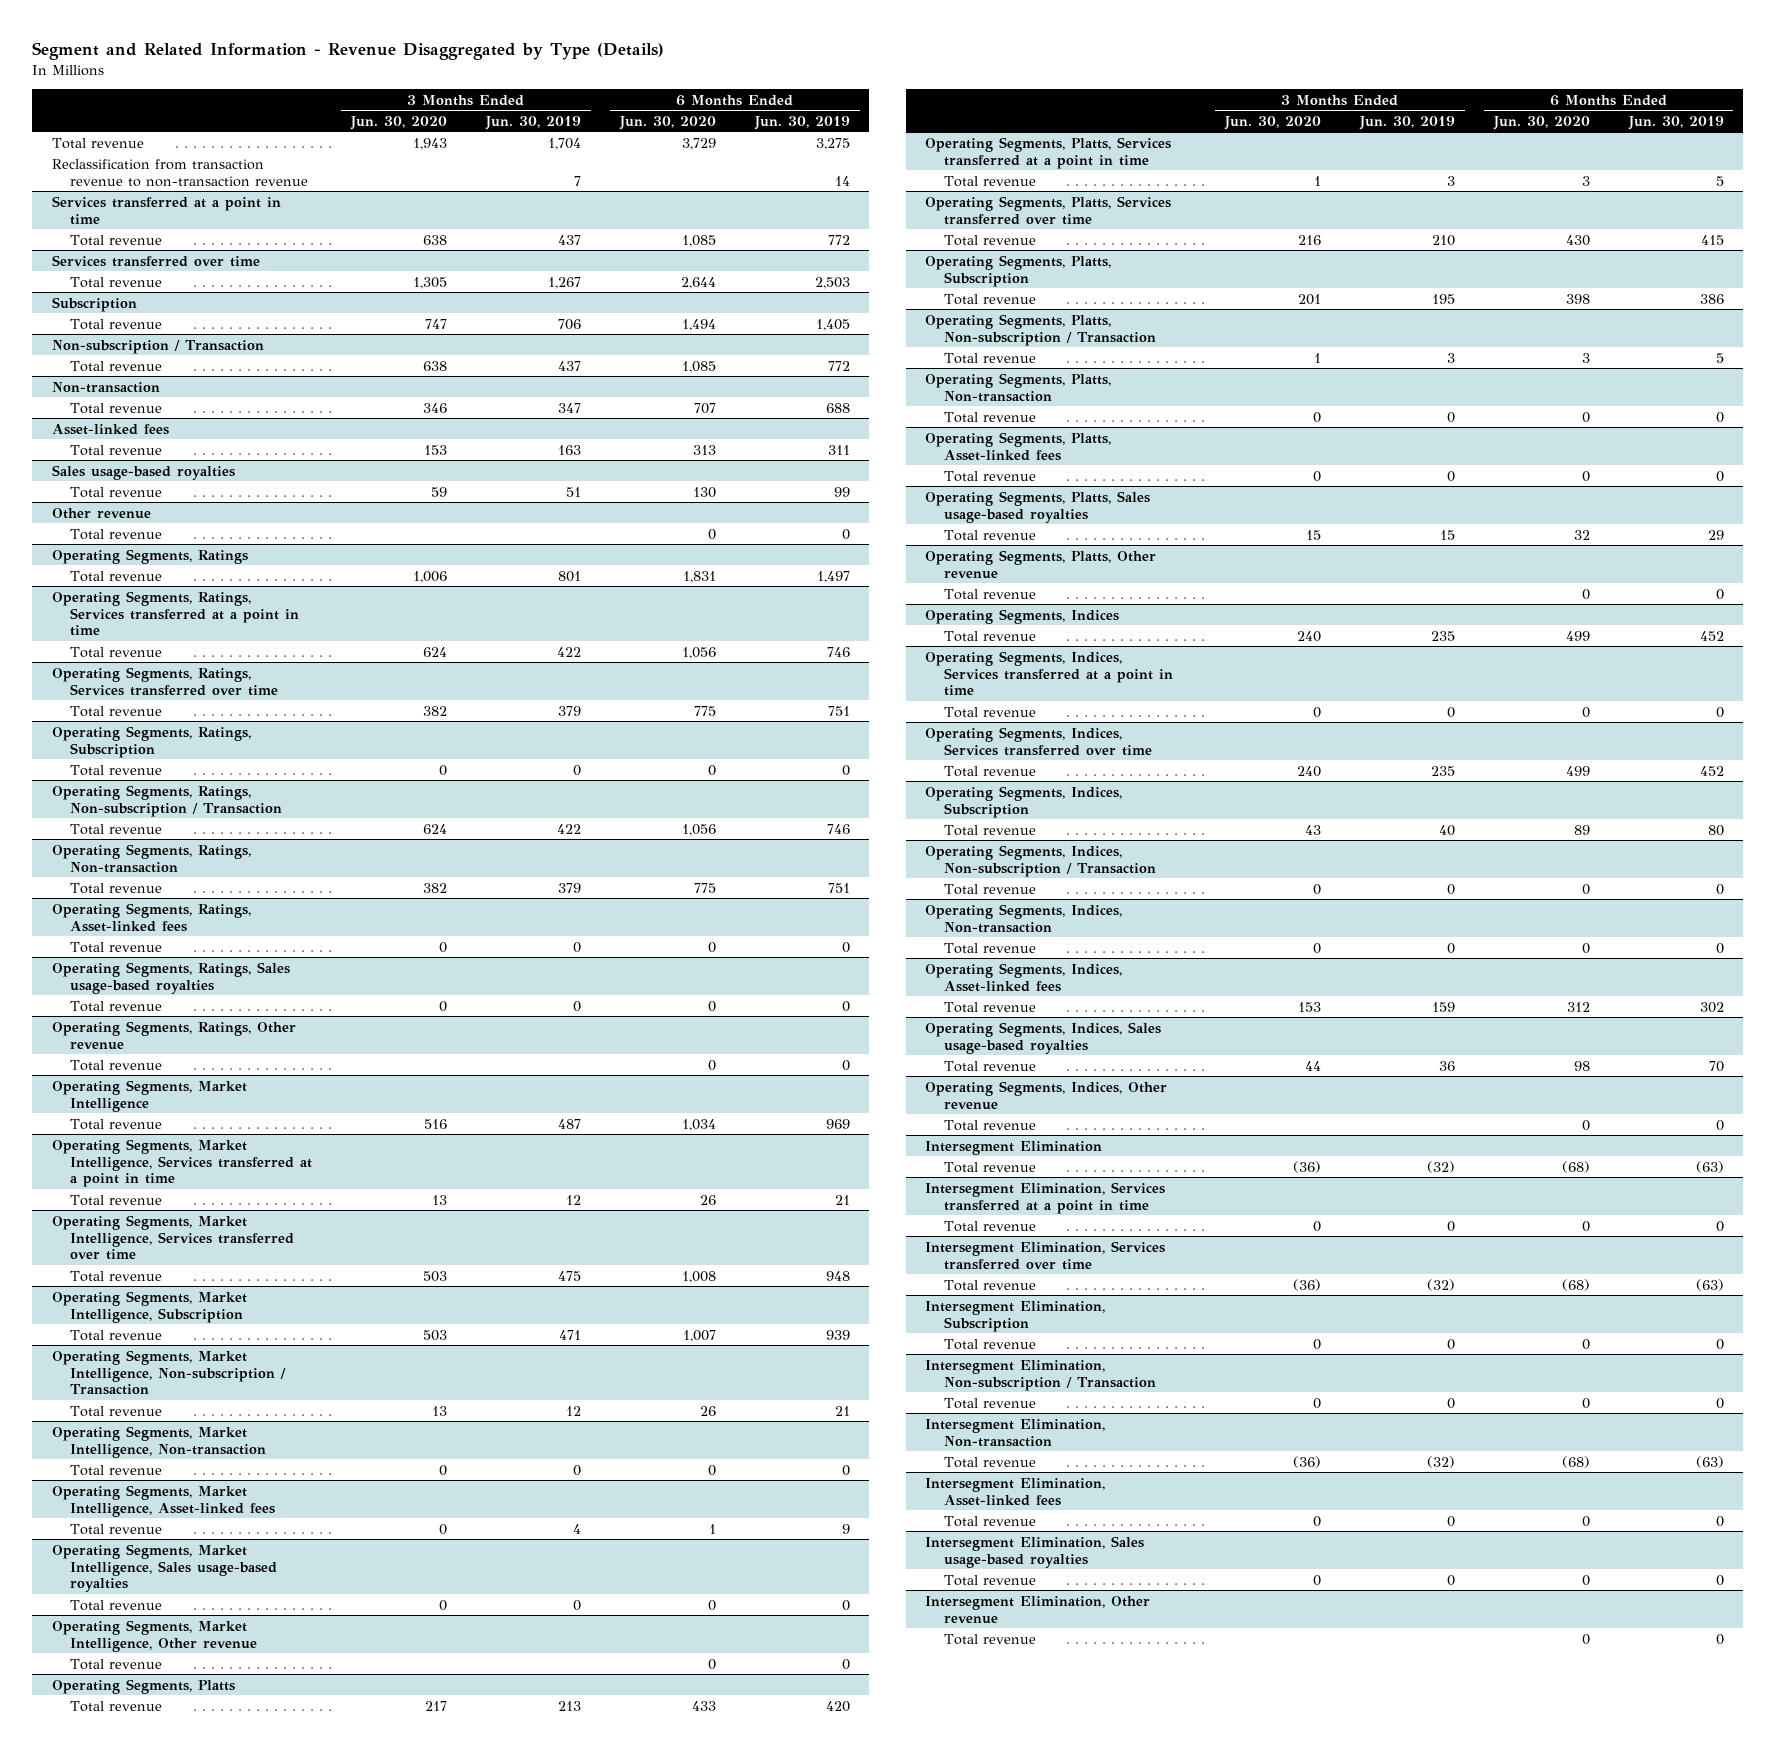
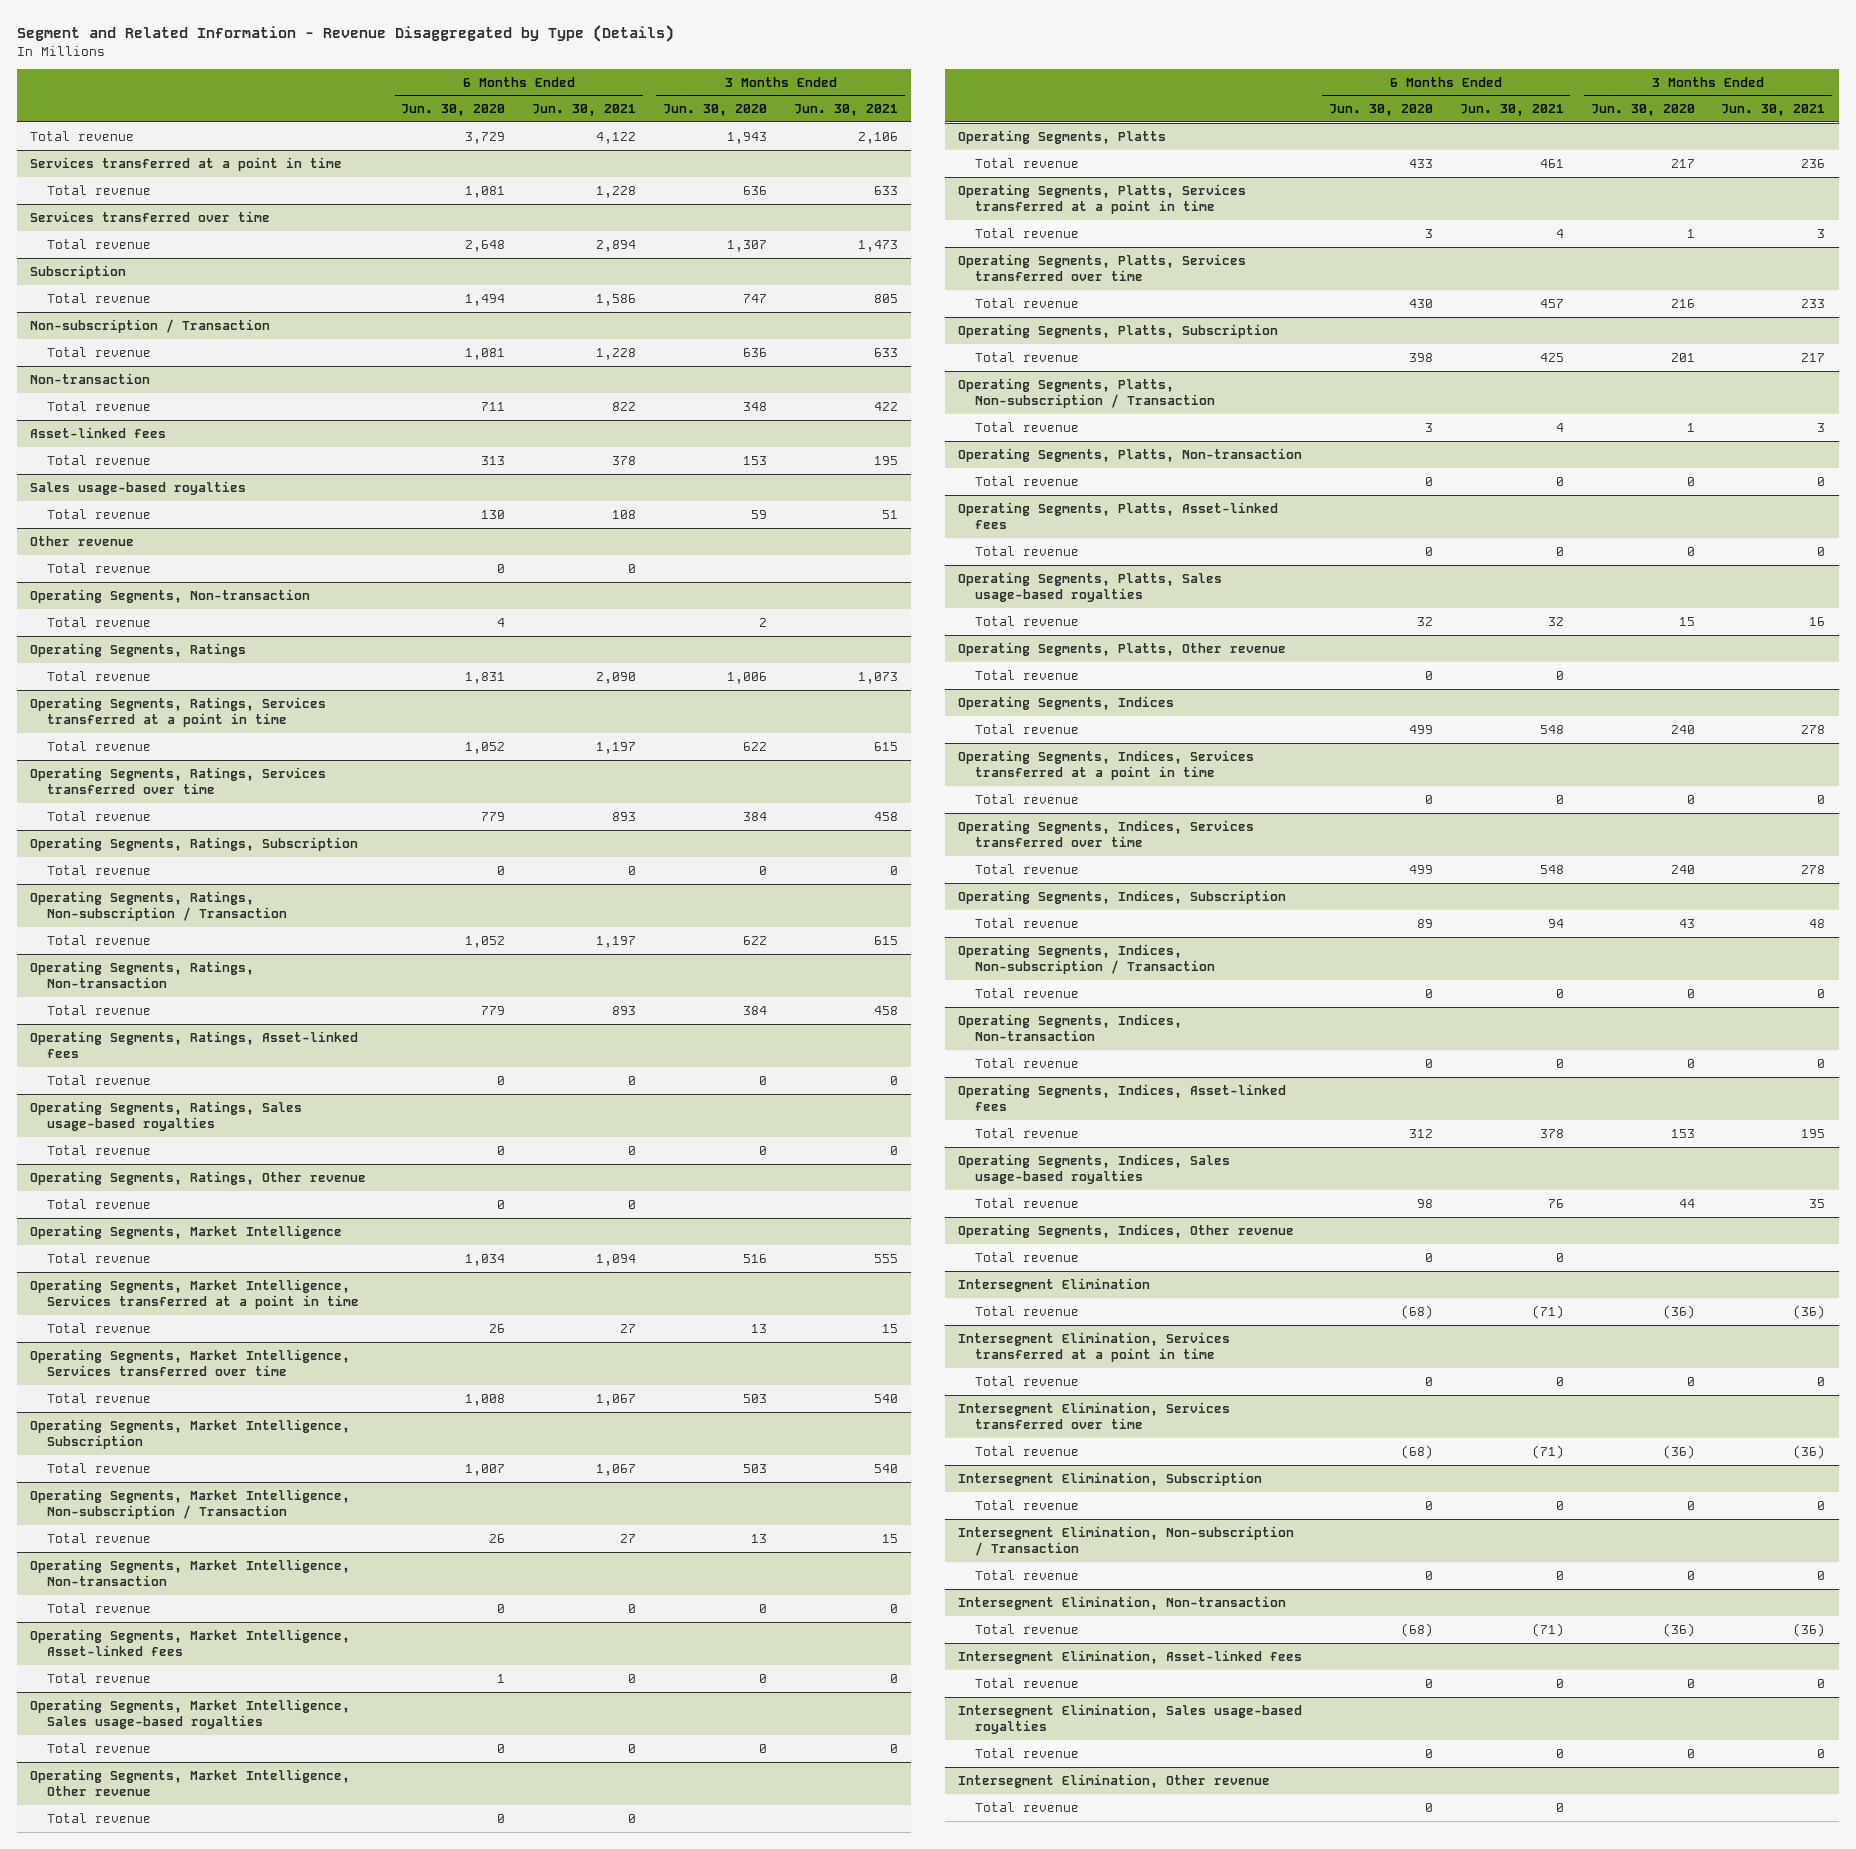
[485,115,582,130] Jun. 30, 2019 -> none
[753,115,850,130] Jun. 30, 2019 -> none
none -> [532,104,637,117] Jun. 30, 2021
none -> [793,104,898,117] Jun. 30, 2021
[51,158,309,187] Reclassification from transaction revenue to non-transaction revenue -> none
[423,234,448,245] 638 -> [743,185,768,195] 636
[682,234,717,247] 1,085 -> [465,185,506,198] 1,081
[413,276,448,289] 1,305 -> [727,239,768,252] 1,307
[681,276,717,289] 2,644 -> [465,239,506,252] 2,648
[423,360,448,371] 638 -> [743,347,768,357] 636
[682,360,717,373] 1,085 -> [465,347,506,360] 1,081
[423,402,448,413] 346 -> [743,401,768,411] 348
[694,402,717,414] 707 -> [481,401,506,411] 711
none -> [30,588,311,603] Operating Segments, Non-transaction
none -> [47,616,152,627] Total revenue
[423,646,448,657] 624 -> [743,741,768,751] 622
[682,646,717,659] 1,056 -> [465,741,506,754] 1,052
[423,705,448,716] 382 -> [743,811,768,821] 384
[694,705,717,716] 775 -> [481,811,506,821] 779
[423,823,448,834] 624 -> [743,935,768,945] 622
[682,823,717,836] 1,056 -> [465,935,506,948] 1,052
[423,882,448,893] 382 -> [743,1005,768,1015] 384
[694,882,717,893] 775 -> [481,1005,506,1015] 779

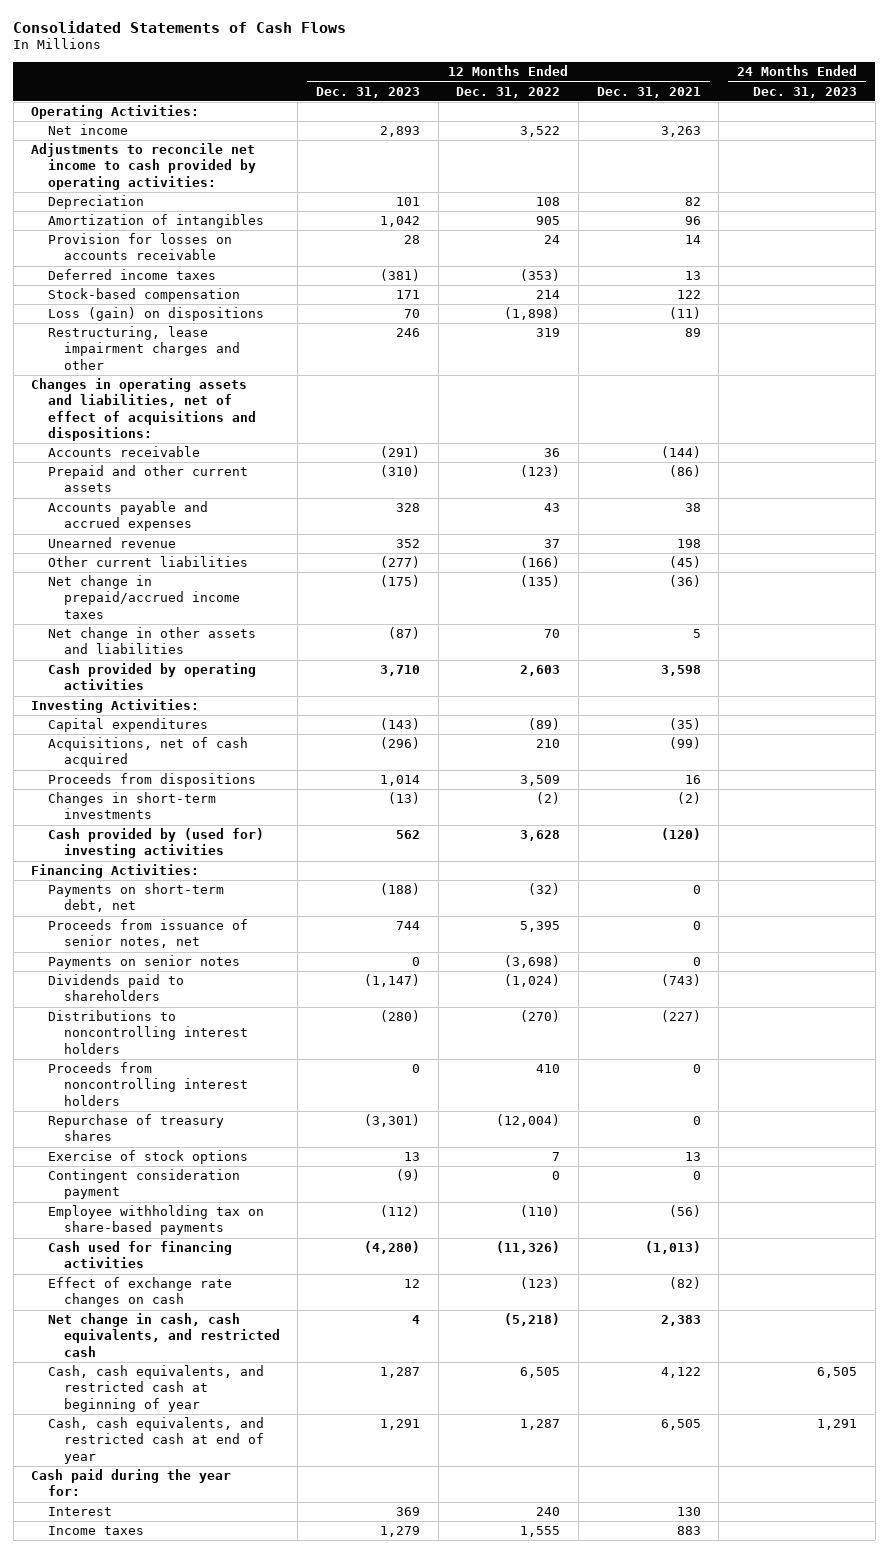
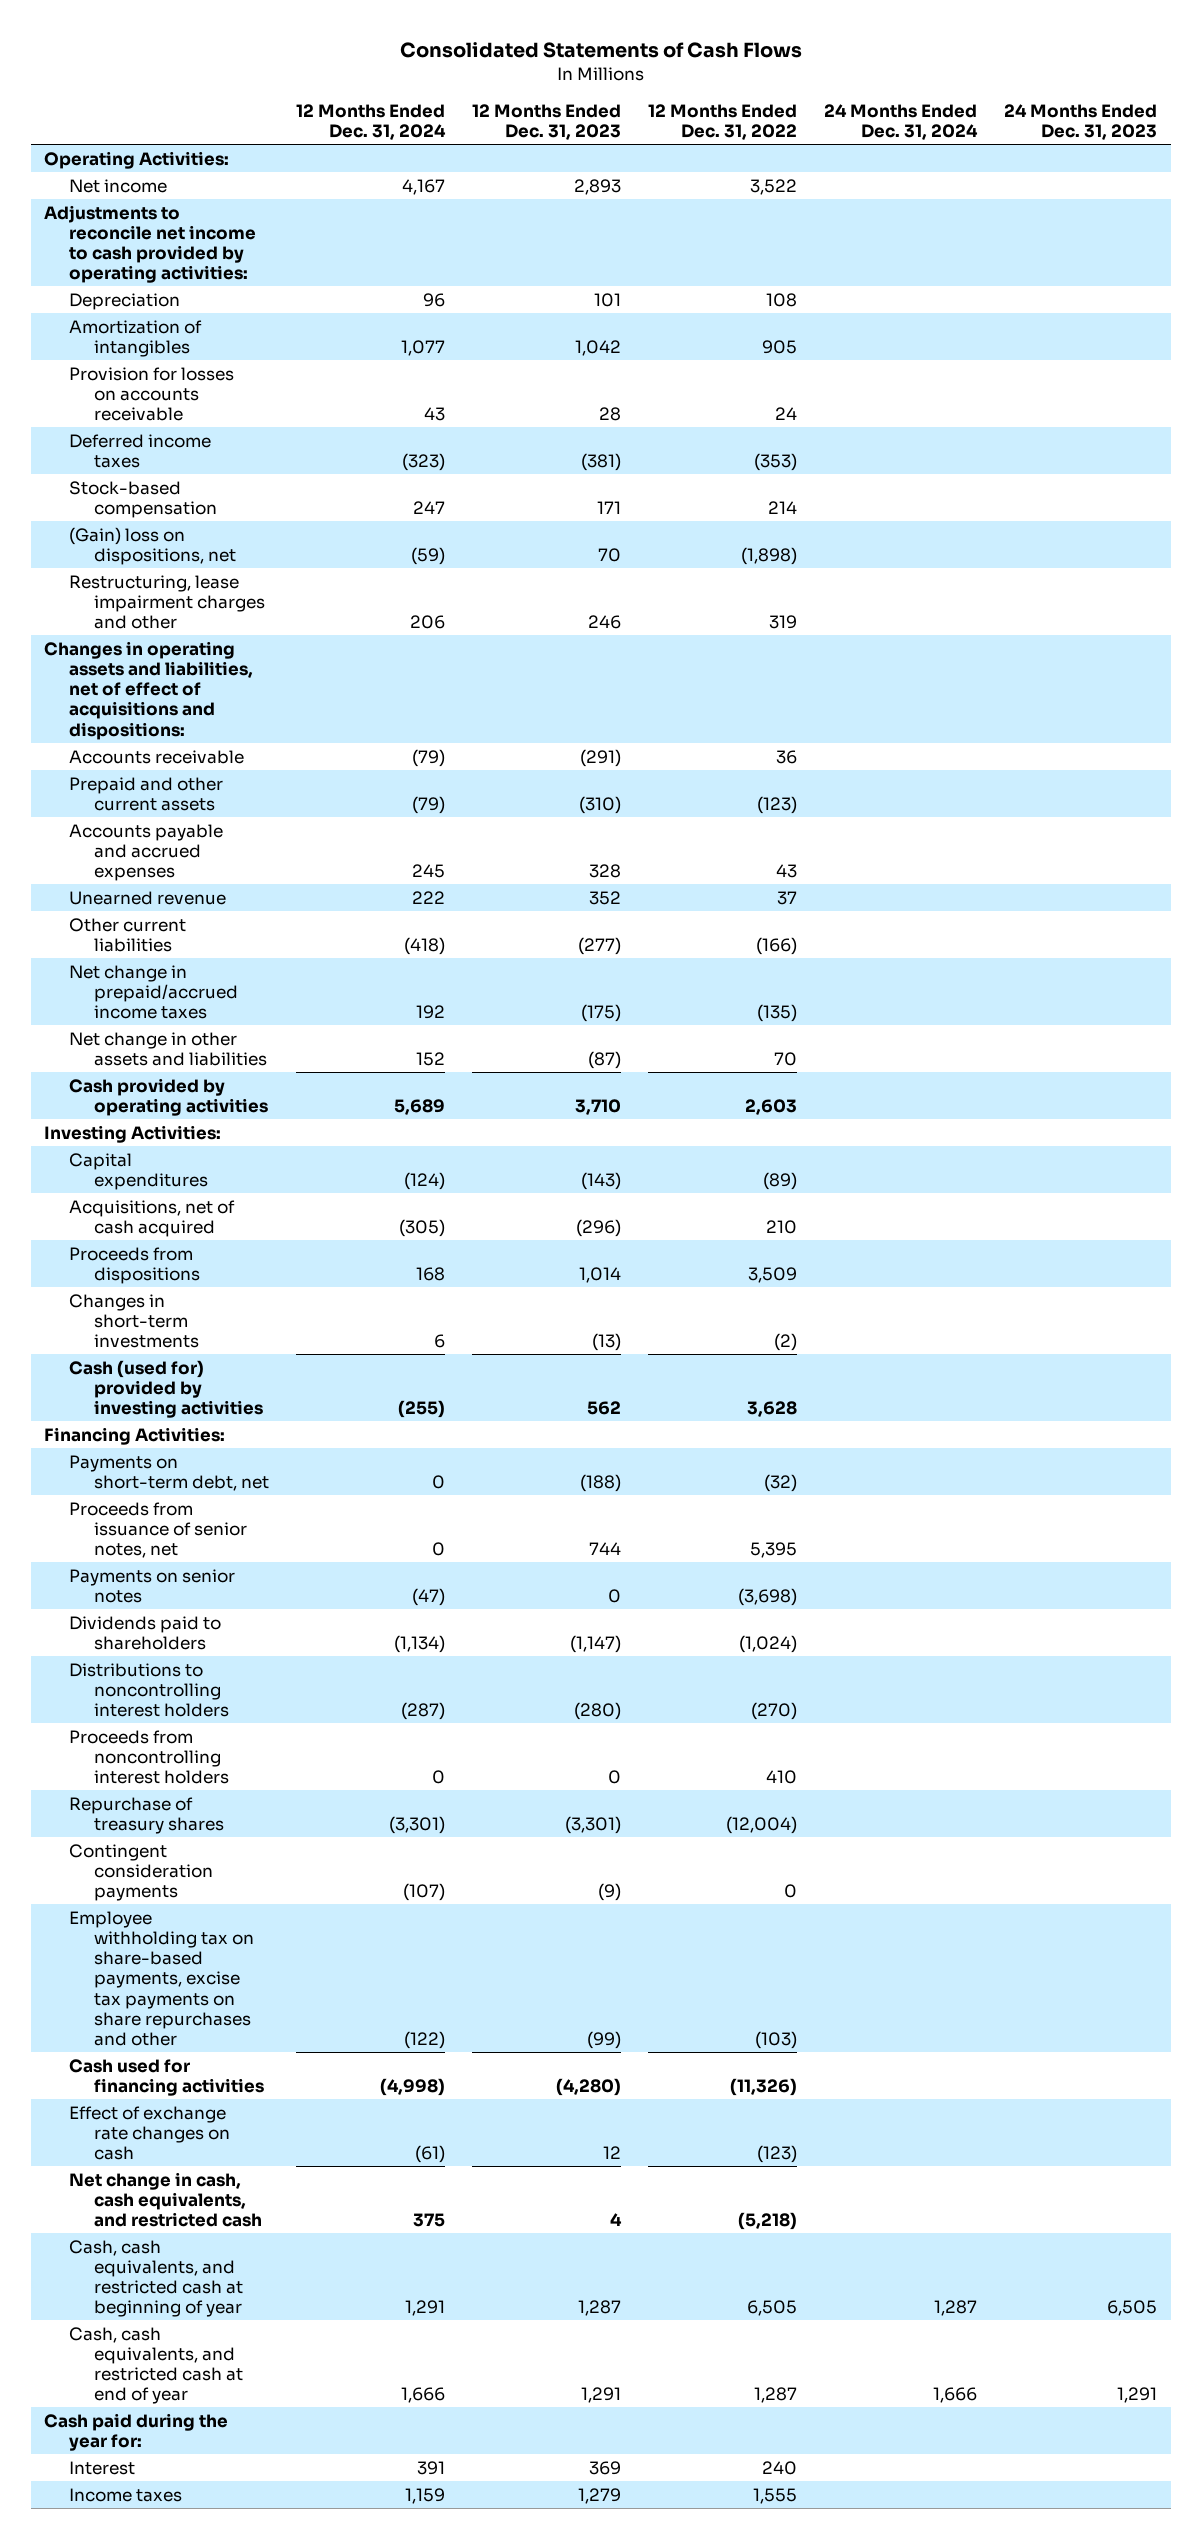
[596,86,701,98] Dec. 31, 2021 -> none
none -> [295,104,446,141] 12 Months Ended Dec. 31, 2024
none -> [823,104,978,141] 24 Months Ended Dec. 31, 2024
[47,307,264,322] Loss (gain) on dispositions -> [68,526,236,565] (Gain) loss on dispositions, net
[47,828,264,859] Cash provided by (used for) investing activities -> [68,1359,263,1419] Cash (used for) provided by investing activities
[47,1150,248,1165] Exercise of stock options -> none
[47,1169,240,1200] Contingent consideration payment -> [68,1843,213,1902] Contingent consideration payments
[47,1205,264,1236] Employee withholding tax on share-based payments -> [68,1910,254,2047] Employee withholding tax on share-based payments, excise tax payments on share repurchases and other
[380,1205,421,1218] (112) -> [586,2031,621,2050] (99)
[520,1205,561,1218] (110) -> [754,2031,797,2050] (103)

